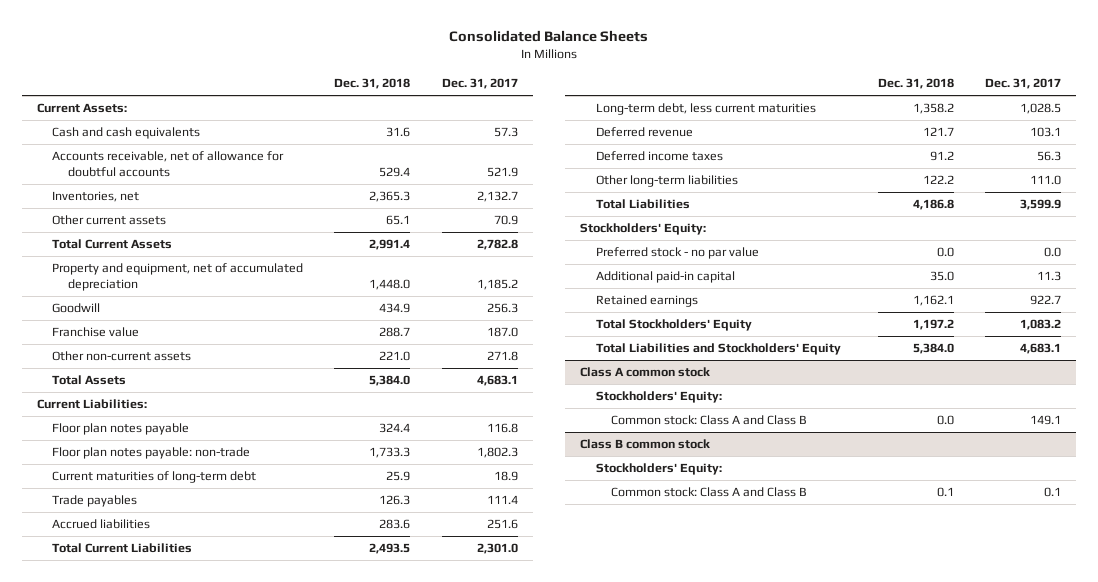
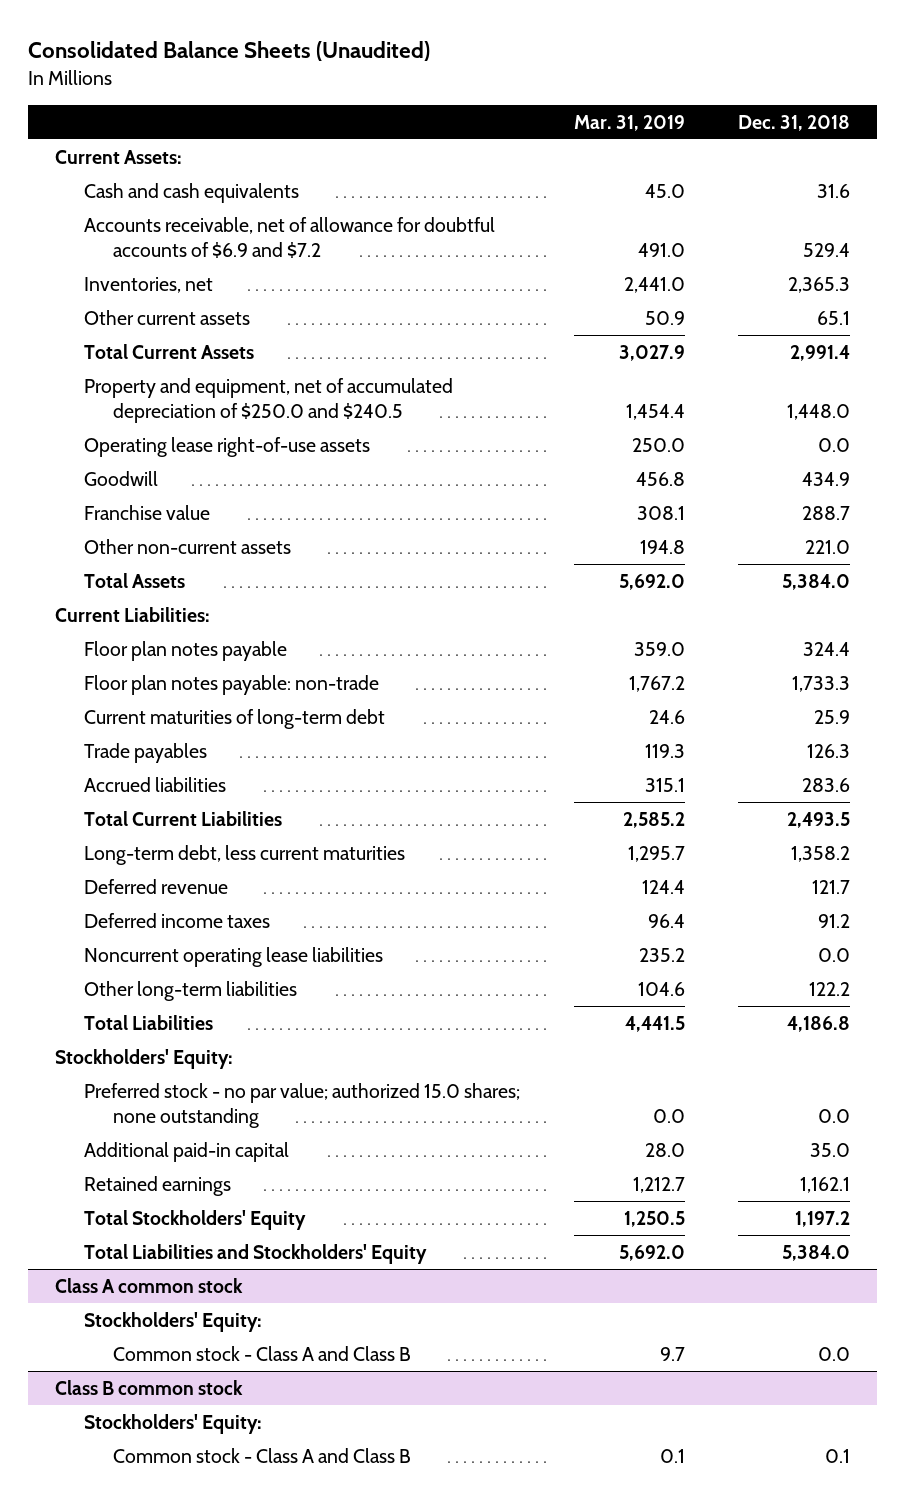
[449,30,649,43] Consolidated Balance Sheets -> [27,41,430,62] Consolidated Balance Sheets (Unaudited)
[441,78,518,90] Dec. 31, 2017 -> none
none -> [573,114,685,131] Mar. 31, 2019
[52,151,285,178] Accounts receivable, net of allowance for doubtful accounts -> [83,216,495,258] Accounts receivable, net of allowance for doubtful accounts of $6.9 and $7.2
[52,263,304,292] Property and equipment, net of accumulated depreciation -> [83,377,453,423] Property and equipment, net of accumulated depreciation of $250.0 and $240.5
none -> [83,436,370,457] Operating lease right-of-use assets
none -> [83,946,383,967] Noncurrent operating lease liabilities
[595,247,759,260] Preferred stock - no par value -> [83,1082,520,1128] Preferred stock - no par value; authorized 15.0 shares; none outstanding
[610,415,807,426] Common stock: Class A and Class B -> [112,1345,411,1361] Common stock - Class A and Class B
[610,487,807,498] Common stock: Class A and Class B -> [112,1447,411,1463] Common stock - Class A and Class B

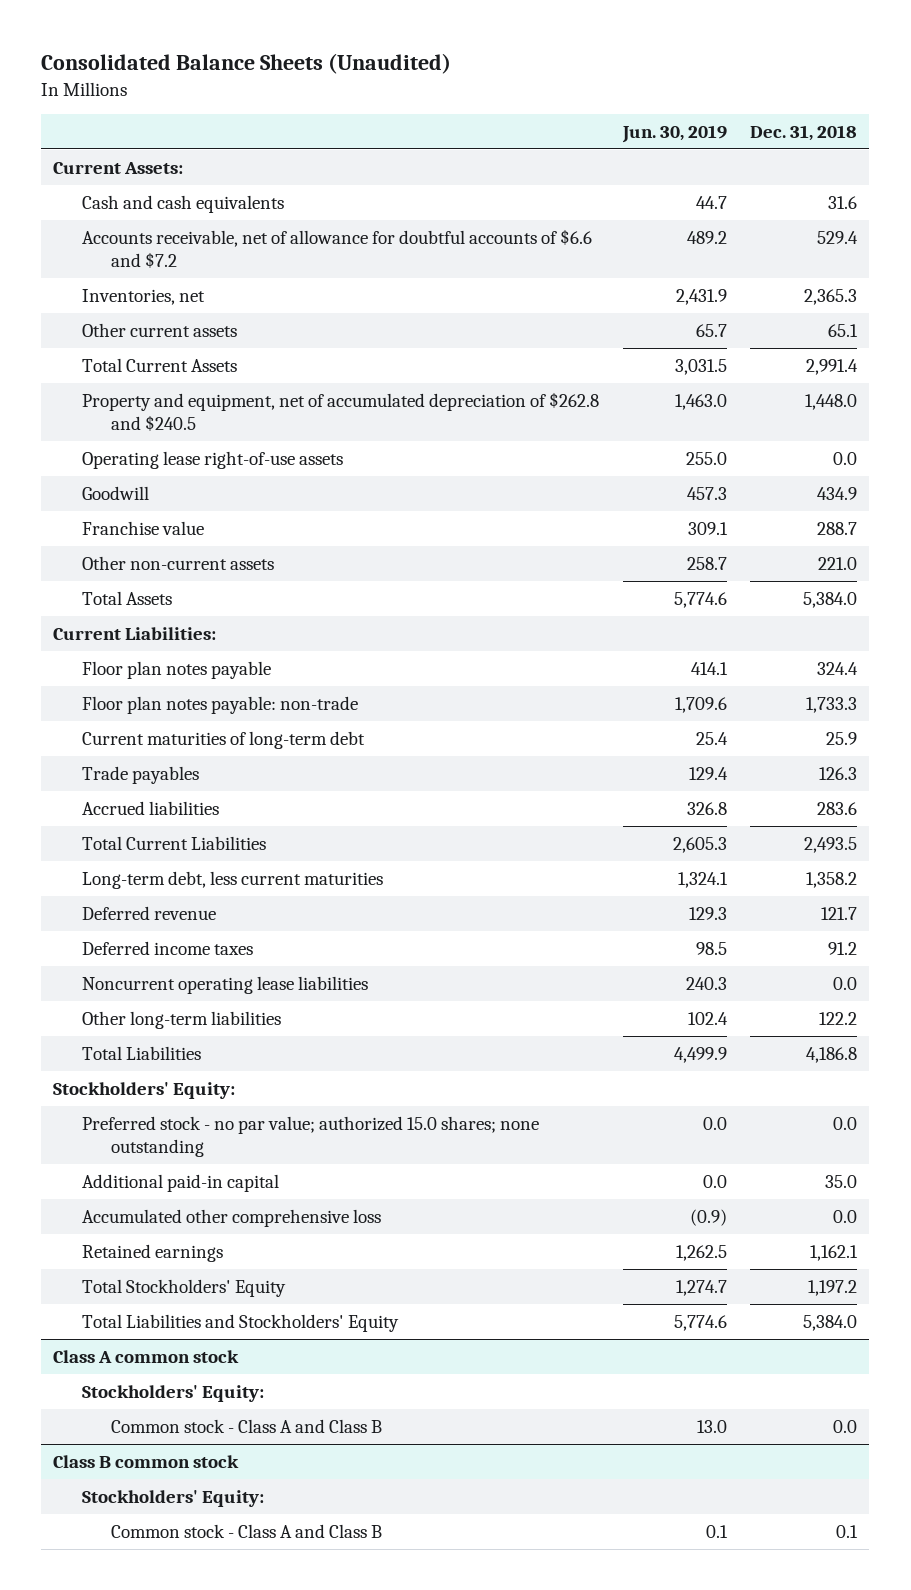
[573,114,685,131] Mar. 31, 2019 -> none
none -> [621,124,727,143] Jun. 30, 2019
[83,216,495,258] Accounts receivable, net of allowance for doubtful accounts of $6.9 and $7.2 -> [82,228,593,269] Accounts receivable, net of allowance for doubtful accounts of $6.6 and $7.2
[83,377,453,423] Property and equipment, net of accumulated depreciation of $250.0 and $240.5 -> [82,391,600,432] Property and equipment, net of accumulated depreciation of $262.8 and $240.5
none -> [82,1208,382,1227] Accumulated other comprehensive loss

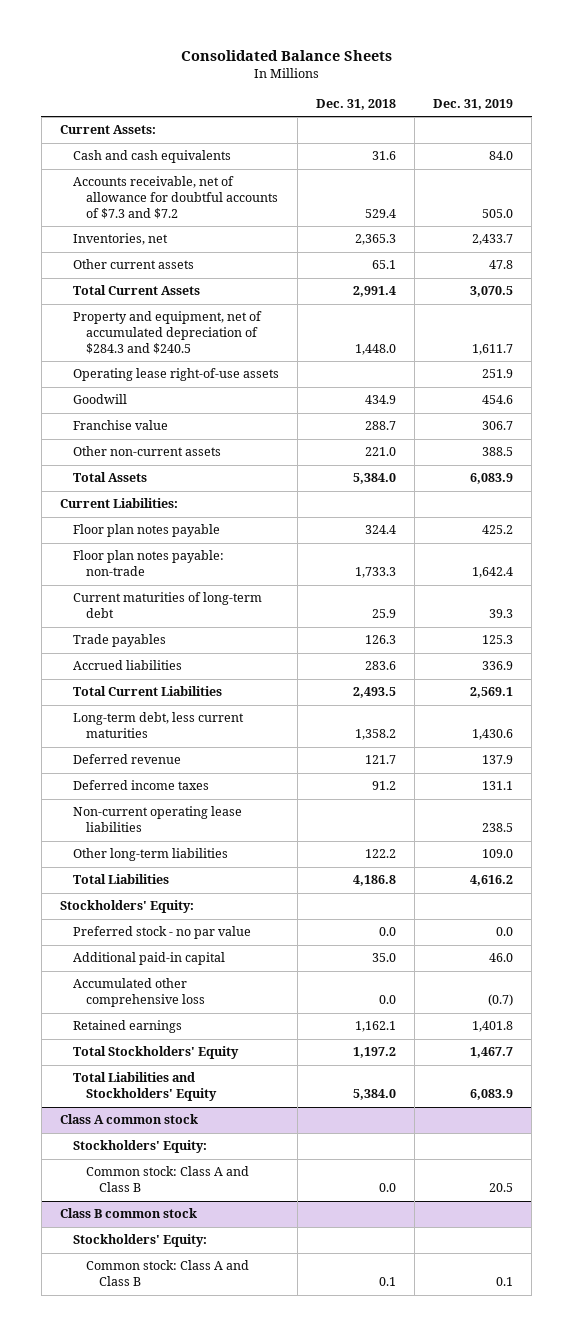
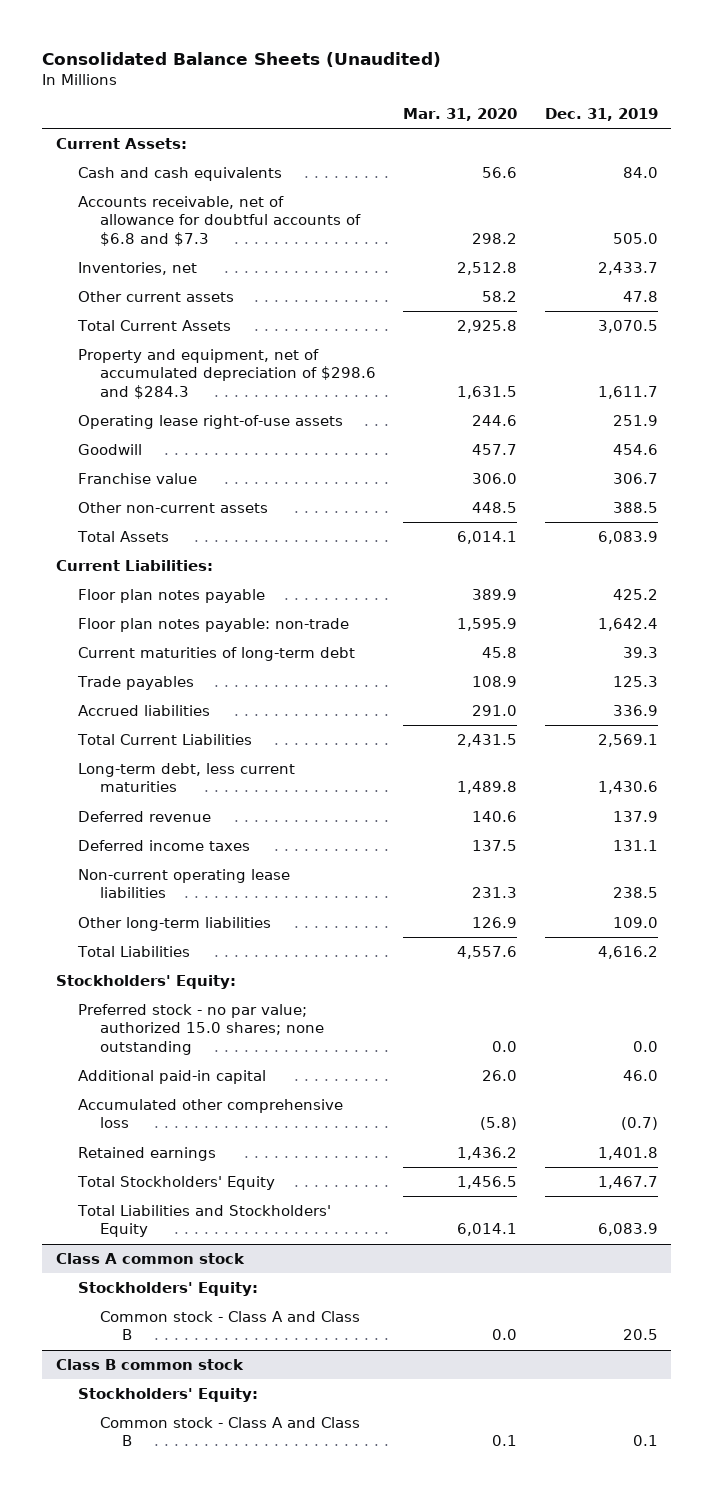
[180,49,392,61] Consolidated Balance Sheets -> [42,51,442,67] Consolidated Balance Sheets (Unaudited)
[316,98,397,110] Dec. 31, 2018 -> none
none -> [403,108,518,122] Mar. 31, 2020
[73,176,279,220] Accounts receivable, net of allowance for doubtful accounts of $7.3 and $7.2 -> [77,195,361,246] Accounts receivable, net of allowance for doubtful accounts of $6.8 and $7.3
[73,311,263,355] Property and equipment, net of accumulated depreciation of $284.3 and $240.5 -> [77,348,376,399] Property and equipment, net of accumulated depreciation of $298.6 and $284.3
[73,926,252,940] Preferred stock - no par value -> [77,1003,324,1055] Preferred stock - no par value; authorized 15.0 shares; none outstanding
[86,1166,250,1193] Common stock: Class A and Class B -> [99,1310,360,1341] Common stock - Class A and Class B
[86,1260,250,1287] Common stock: Class A and Class B -> [99,1416,360,1447] Common stock - Class A and Class B

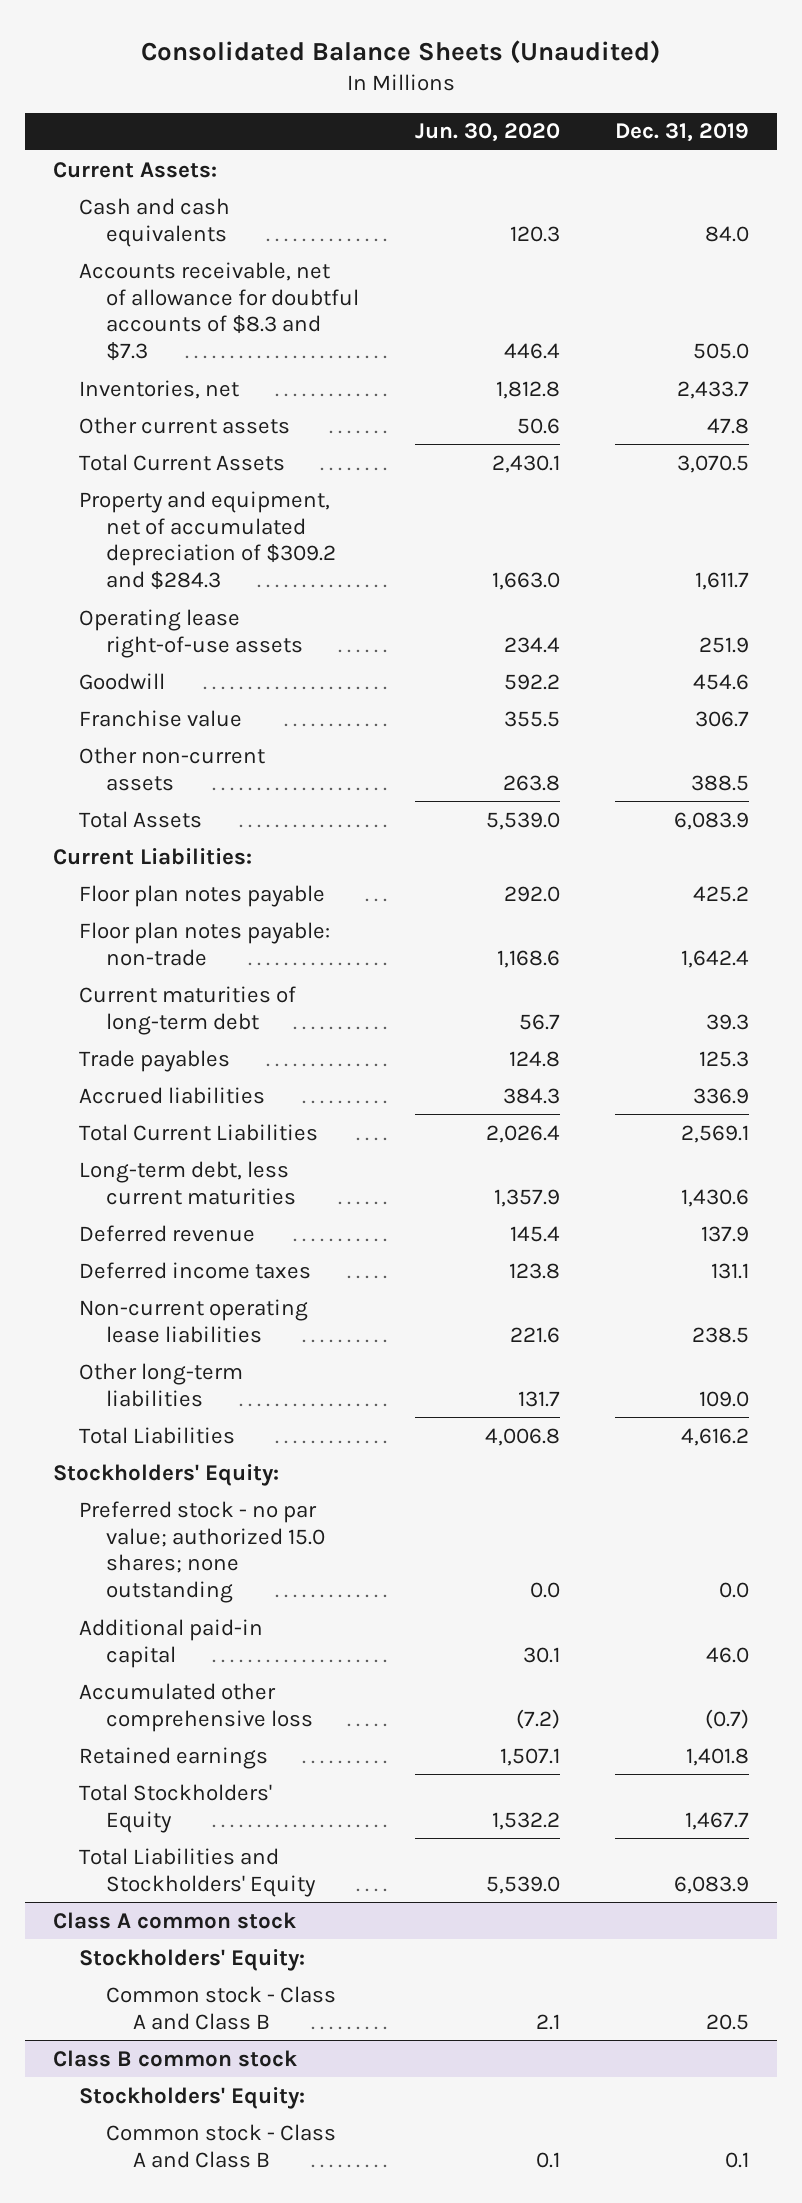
[403,108,518,122] Mar. 31, 2020 -> none
none -> [414,123,560,143] Jun. 30, 2020
[77,195,361,246] Accounts receivable, net of allowance for doubtful accounts of $6.8 and $7.3 -> [79,261,360,362] Accounts receivable, net of allowance for doubtful accounts of $8.3 and $7.3
[77,348,376,399] Property and equipment, net of accumulated depreciation of $298.6 and $284.3 -> [79,490,337,591] Property and equipment, net of accumulated depreciation of $309.2 and $284.3

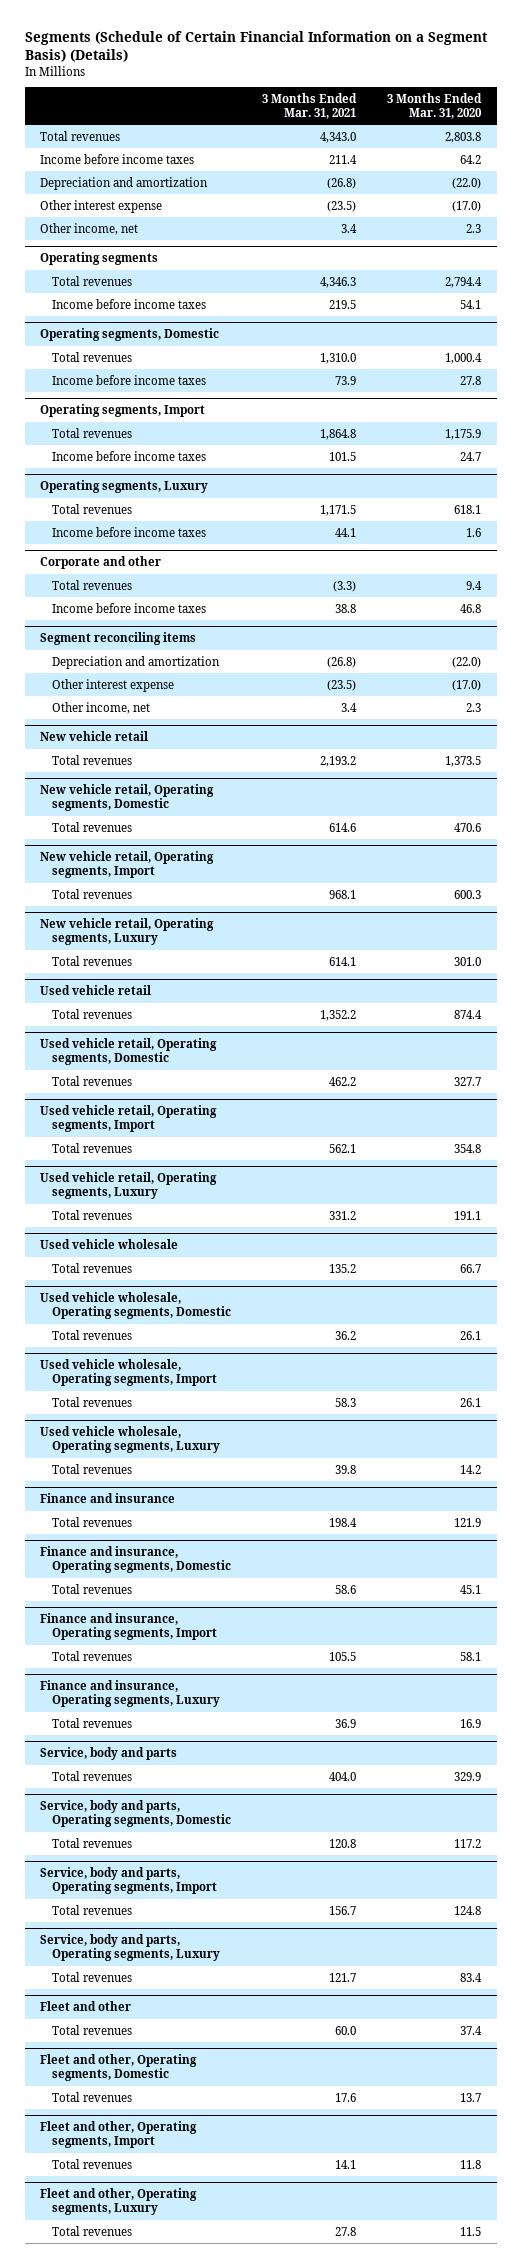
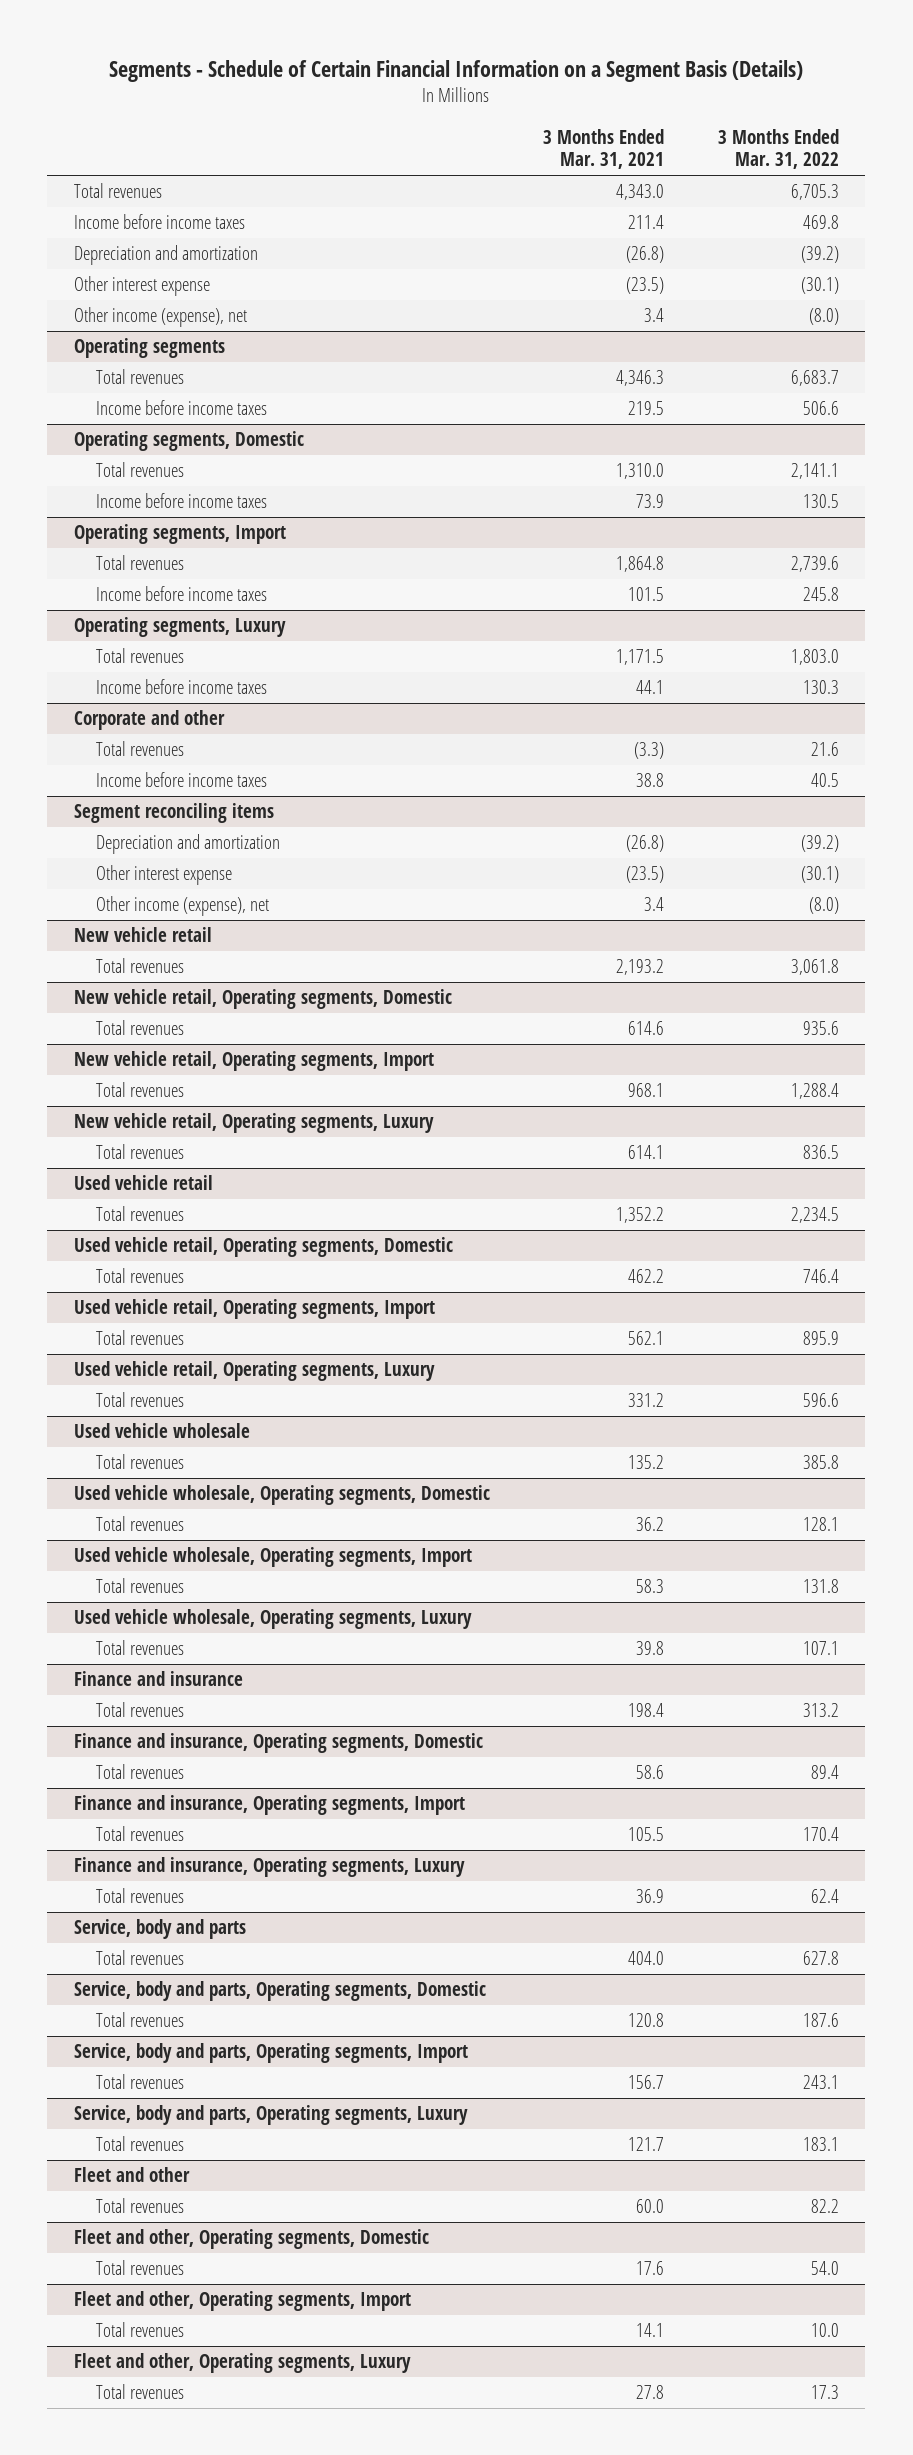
[24,31,488,63] Segments (Schedule of Certain Financial Information on a Segment Basis) (Details) -> [109,59,804,82] Segments - Schedule of Certain Financial Information on a Segment Basis (Details)
[387,92,483,119] 3 Months Ended Mar. 31, 2020 -> none
none -> [717,128,839,170] 3 Months Ended Mar. 31, 2022
[40,222,139,235] Other income, net -> [73,307,247,328] Other income (expense), net
[52,701,151,714] Other income, net -> [95,896,269,917] Other income (expense), net

